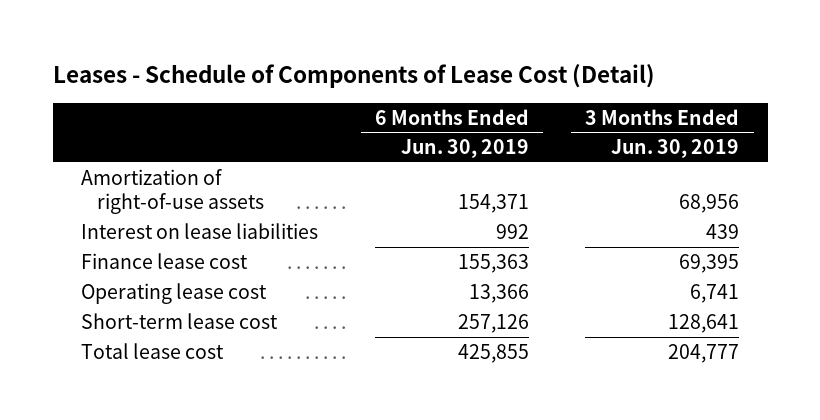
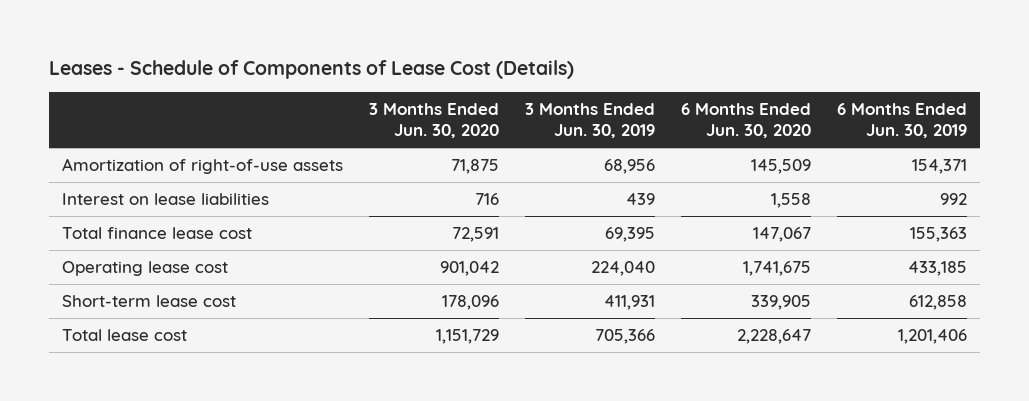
[52,64,655,89] Leases - Schedule of Components of Lease Cost (Detail) -> [48,60,574,80] Leases - Schedule of Components of Lease Cost (Details)
none -> [368,103,499,139] 3 Months Ended Jun. 30, 2020
none -> [680,103,811,139] 6 Months Ended Jun. 30, 2020
[80,252,248,269] Finance lease cost -> [61,227,252,240] Total finance lease cost
[468,283,529,303] 13,366 -> [907,261,967,277] 433,185
[690,283,740,303] 6,741 -> [590,261,655,277] 224,040
[457,313,529,333] 257,126 -> [908,295,967,311] 612,858
[668,313,740,333] 128,641 -> [603,295,655,311] 411,931
[457,343,529,363] 425,855 -> [897,329,967,345] 1,201,406
[668,343,740,363] 204,777 -> [594,329,655,345] 705,366

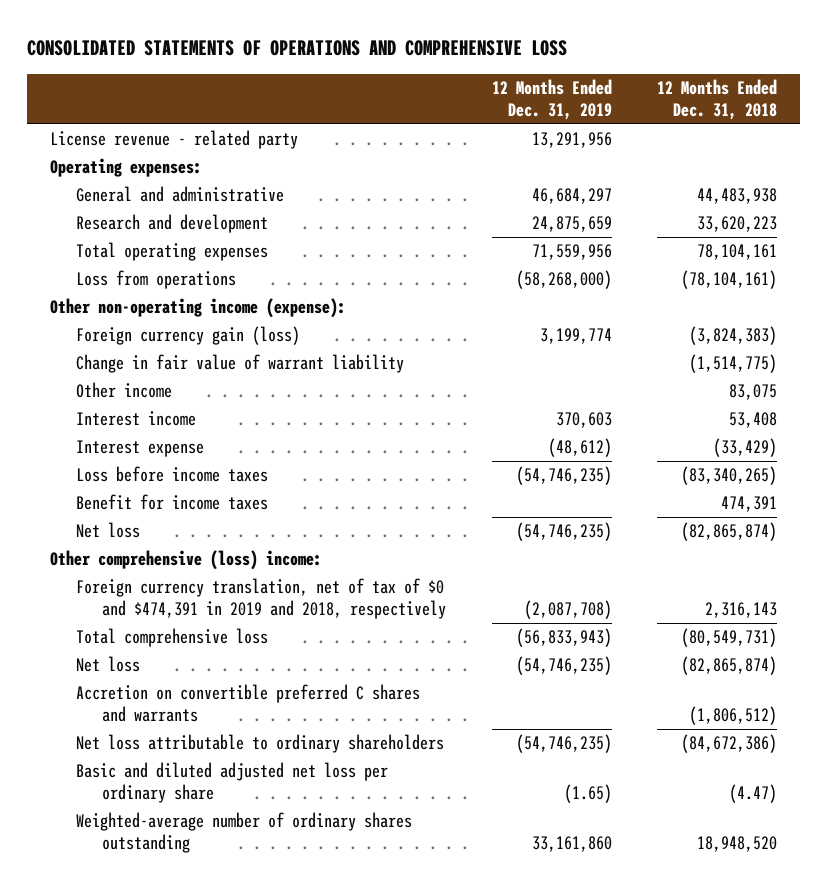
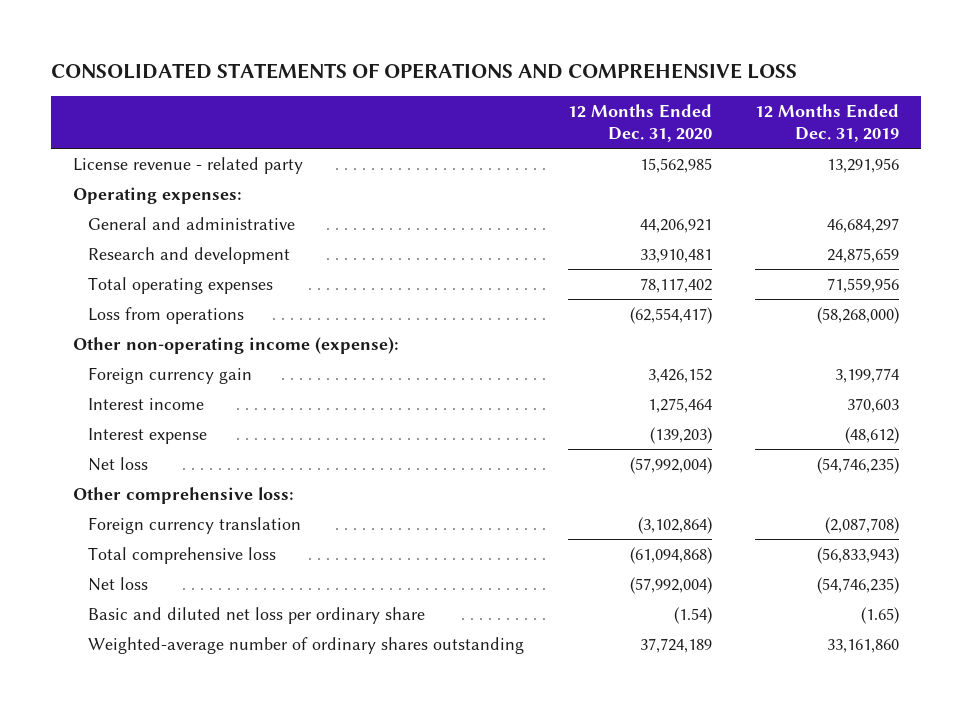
[657,78,778,121] 12 Months Ended Dec. 31, 2018 -> none
none -> [567,104,712,143] 12 Months Ended Dec. 31, 2020
[76,354,405,374] Change in fair value of warrant liability -> none
[76,382,173,399] Other income -> none
[76,326,301,346] Foreign currency gain (loss) -> [88,366,253,384] Foreign currency gain
[76,466,269,483] Loss before income taxes -> none
[76,494,269,511] Benefit for income taxes -> none
[49,550,322,571] Other comprehensive (loss) income: -> [72,486,294,504] Other comprehensive loss:
[76,578,447,620] Foreign currency translation, net of tax of $0 and $474,391 in 2019 and 2018, respectively -> [88,516,302,534] Foreign currency translation
[76,684,421,723] Accretion on convertible preferred C shares and warrants -> none
[76,734,445,754] Net loss attributable to ordinary shareholders -> none
[76,762,389,804] Basic and diluted adjusted net loss per ordinary share -> [88,606,426,624] Basic and diluted net loss per ordinary share

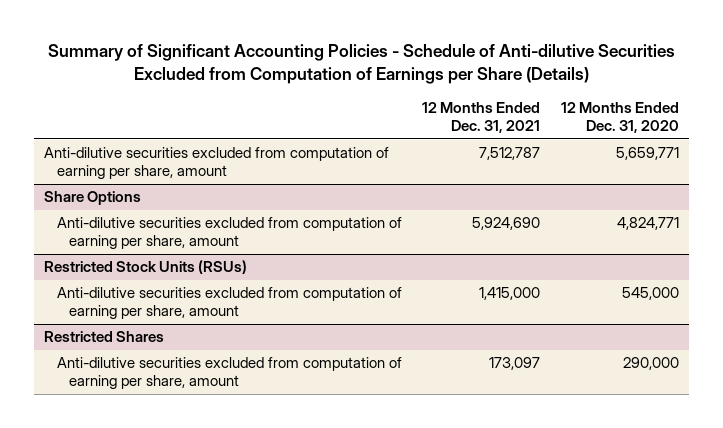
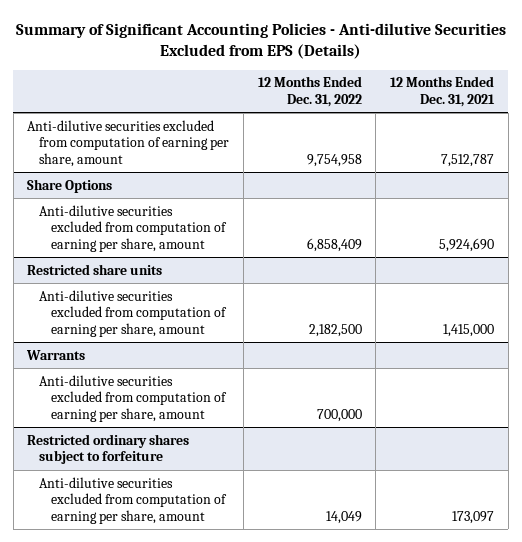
[47,43,675,85] Summary of Significant Accounting Policies - Schedule of Anti-dilutive Securities Excluded from Computation of Earnings per Share (Details) -> [15,22,506,59] Summary of Significant Accounting Policies - Anti-dilutive Securities Excluded from EPS (Details)
[561,102,680,134] 12 Months Ended Dec. 31, 2020 -> none
none -> [257,76,362,107] 12 Months Ended Dec. 31, 2022
[44,260,248,275] Restricted Stock Units (RSUs) -> [27,263,163,275] Restricted share units
none -> [26,349,86,360] Warrants
none -> [39,374,228,423] Anti-dilutive securities excluded from computation of earning per share, amount
[44,331,165,343] Restricted Shares -> [27,433,190,465] Restricted ordinary shares subject to forfeiture

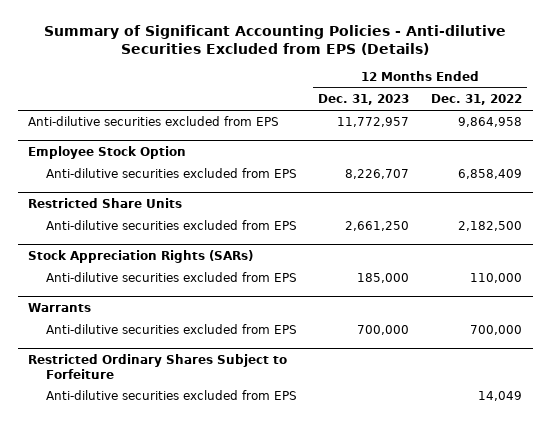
[390,76,496,107] 12 Months Ended Dec. 31, 2021 -> none
none -> [318,94,410,106] Dec. 31, 2023
[27,119,230,168] Anti-dilutive securities excluded from computation of earning per share, amount -> [28,116,280,127] Anti-dilutive securities excluded from EPS
[306,154,362,168] 9,754,958 -> [458,117,523,128] 9,864,958
[27,178,113,193] Share Options -> [28,145,187,159] Employee Stock Option
[39,204,228,253] Anti-dilutive securities excluded from computation of earning per share, amount -> [45,168,297,179] Anti-dilutive securities excluded from EPS
[27,263,163,275] Restricted share units -> [28,197,183,208] Restricted Share Units
[39,289,228,338] Anti-dilutive securities excluded from computation of earning per share, amount -> [45,220,297,231] Anti-dilutive securities excluded from EPS
none -> [28,249,254,263] Stock Appreciation Rights (SARs)
none -> [45,272,297,283] Anti-dilutive securities excluded from EPS
[39,374,228,423] Anti-dilutive securities excluded from computation of earning per share, amount -> [45,324,297,335] Anti-dilutive securities excluded from EPS
[27,433,190,465] Restricted ordinary shares subject to forfeiture -> [28,353,288,379] Restricted Ordinary Shares Subject to Forfeiture
[39,476,228,525] Anti-dilutive securities excluded from computation of earning per share, amount -> [45,390,297,401] Anti-dilutive securities excluded from EPS

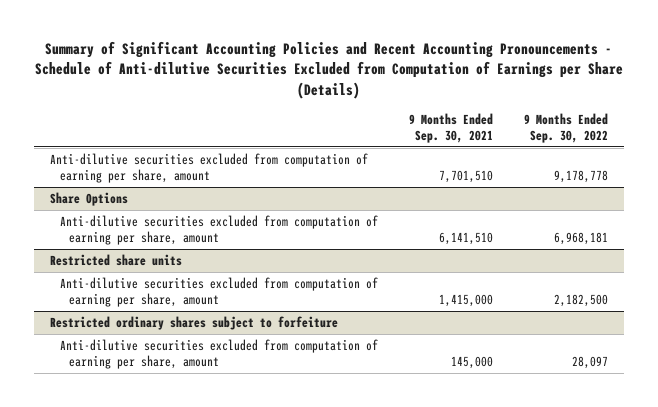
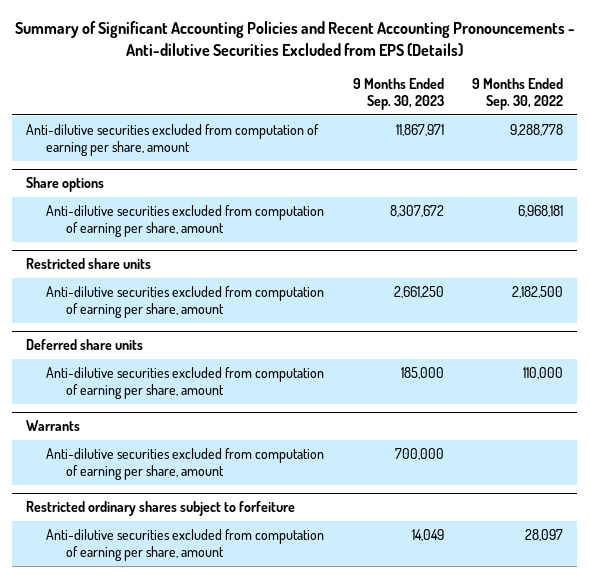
[34,41,623,99] Summary of Significant Accounting Policies and Recent Accounting Pronouncements - Schedule of Anti-dilutive Securities Excluded from Computation of Earnings per Share (Details) -> [14,21,575,56] Summary of Significant Accounting Policies and Recent Accounting Pronouncements - Anti-dilutive Securities Excluded from EPS (Details)
[408,112,493,143] 9 Months Ended Sep. 30, 2021 -> none
none -> [352,77,444,111] 9 Months Ended Sep. 30, 2023
[553,170,608,184] 9,178,778 -> [510,123,564,136] 9,288,778
[49,192,128,207] Share Options -> [26,177,105,193] Share options
none -> [26,339,144,351] Deferred share units
none -> [46,366,325,400] Anti-dilutive securities excluded from computation of earning per share, amount
none -> [26,420,81,432] Warrants
none -> [46,447,325,481] Anti-dilutive securities excluded from computation of earning per share, amount

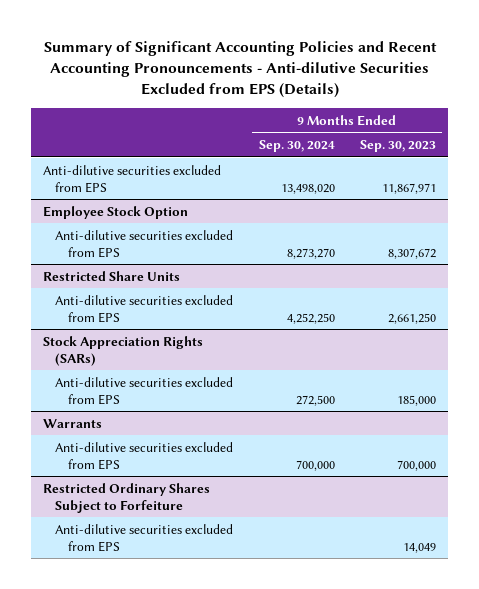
[472,77,564,111] 9 Months Ended Sep. 30, 2022 -> none
none -> [258,140,335,153] Sep. 30, 2024
[26,339,144,351] Deferred share units -> none
[26,123,320,157] Anti-dilutive securities excluded from computation of earning per share, amount -> [43,164,222,193] Anti-dilutive securities excluded from EPS
[26,177,105,193] Share options -> [43,205,189,219] Employee Stock Option
[46,204,325,238] Anti-dilutive securities excluded from computation of earning per share, amount -> [55,229,234,258] Anti-dilutive securities excluded from EPS
[26,258,152,270] Restricted share units -> [43,270,181,281] Restricted Share Units
[46,285,325,319] Anti-dilutive securities excluded from computation of earning per share, amount -> [55,294,234,323] Anti-dilutive securities excluded from EPS
none -> [43,335,204,366] Stock Appreciation Rights (SARs)
[46,366,325,400] Anti-dilutive securities excluded from computation of earning per share, amount -> [55,376,234,405] Anti-dilutive securities excluded from EPS
[46,447,325,481] Anti-dilutive securities excluded from computation of earning per share, amount -> [55,441,234,470] Anti-dilutive securities excluded from EPS
[26,501,296,517] Restricted ordinary shares subject to forfeiture -> [43,482,211,513] Restricted Ordinary Shares Subject to Forfeiture
[46,528,325,562] Anti-dilutive securities excluded from computation of earning per share, amount -> [55,523,234,552] Anti-dilutive securities excluded from EPS

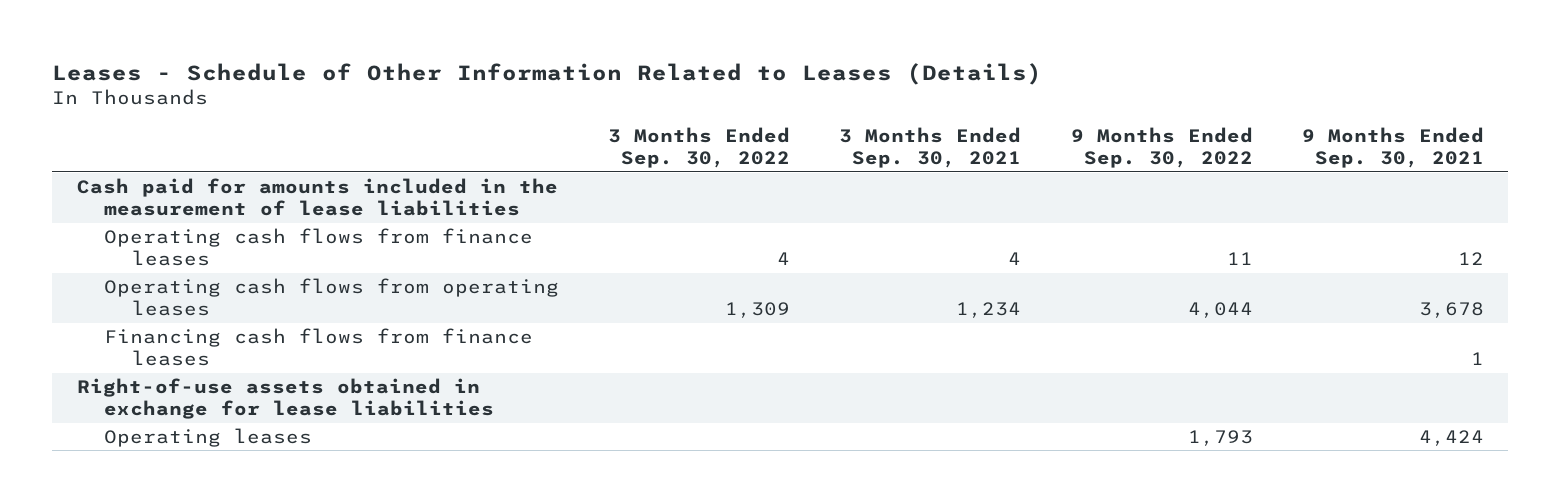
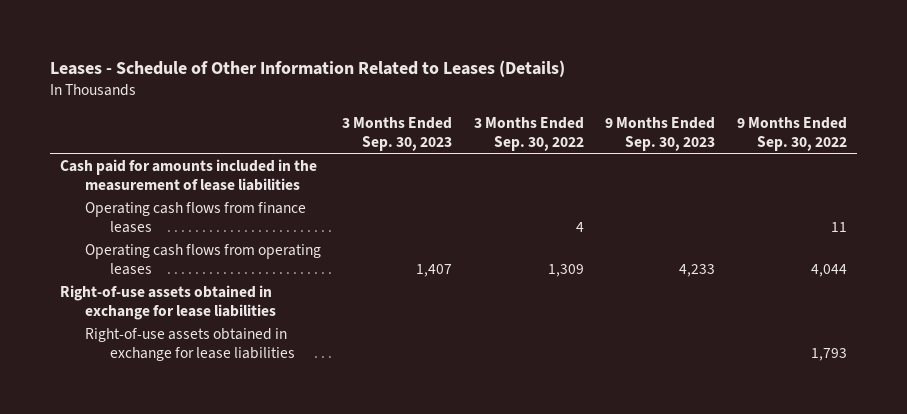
[839,127,1022,169] 3 Months Ended Sep. 30, 2021 -> none
[1301,127,1484,169] 9 Months Ended Sep. 30, 2021 -> none
none -> [342,116,453,151] 3 Months Ended Sep. 30, 2023
none -> [605,116,716,151] 9 Months Ended Sep. 30, 2023
[104,328,534,367] Financing cash flows from finance leases -> none
[104,428,313,448] Operating leases -> [84,328,295,361] Right-of-use assets obtained in exchange for lease liabilities

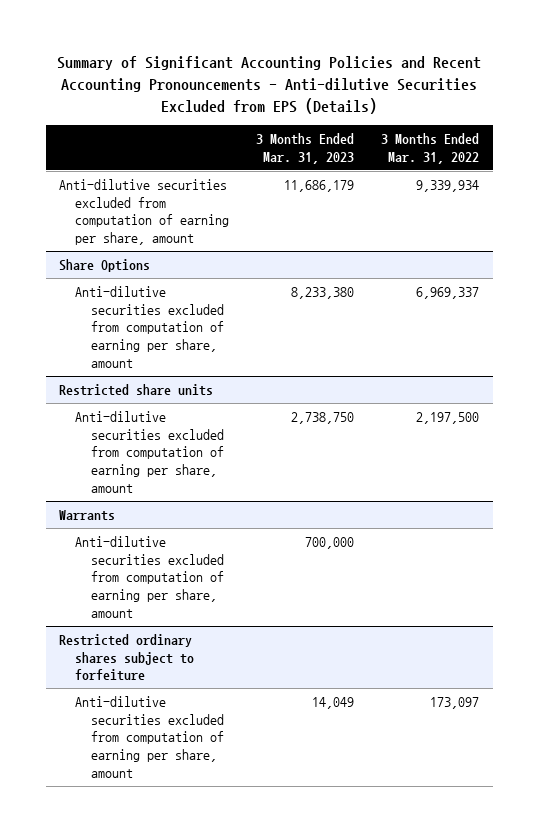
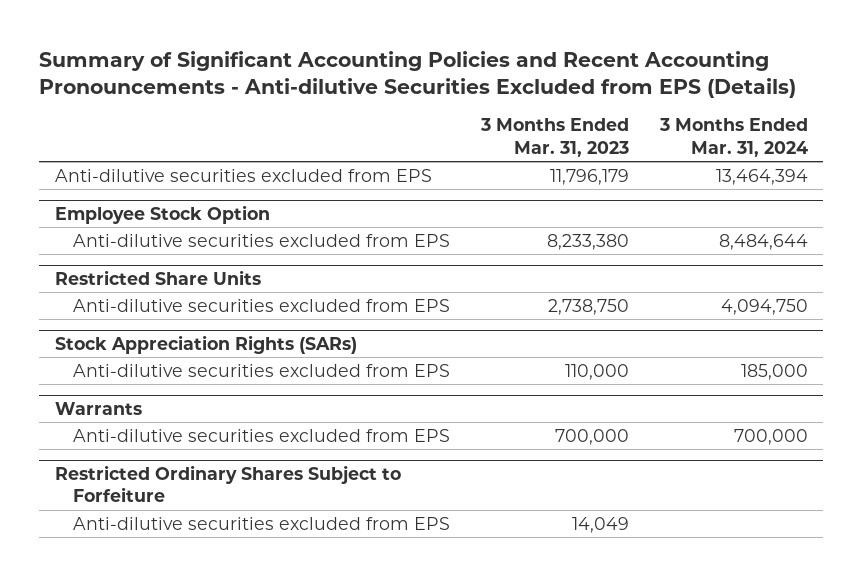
[381,132,480,164] 3 Months Ended Mar. 31, 2022 -> none
none -> [658,118,808,157] 3 Months Ended Mar. 31, 2024
[59,178,230,245] Anti-dilutive securities excluded from computation of earning per share, amount -> [54,168,432,182] Anti-dilutive securities excluded from EPS
[284,179,355,192] 11,686,179 -> [549,168,629,185] 11,796,179
[59,258,151,272] Share Options -> [54,204,270,224] Employee Stock Option
[75,285,224,368] Anti-dilutive securities excluded from computation of earning per share, amount -> [72,233,450,247] Anti-dilutive securities excluded from EPS
[59,383,214,396] Restricted share units -> [54,269,261,285] Restricted Share Units
[75,410,224,493] Anti-dilutive securities excluded from computation of earning per share, amount -> [72,298,450,312] Anti-dilutive securities excluded from EPS
none -> [54,334,357,354] Stock Appreciation Rights (SARs)
none -> [72,363,450,377] Anti-dilutive securities excluded from EPS
[75,535,224,618] Anti-dilutive securities excluded from computation of earning per share, amount -> [72,428,450,442] Anti-dilutive securities excluded from EPS
[59,633,195,682] Restricted ordinary shares subject to forfeiture -> [54,464,401,503] Restricted Ordinary Shares Subject to Forfeiture
[75,695,224,778] Anti-dilutive securities excluded from computation of earning per share, amount -> [72,516,450,530] Anti-dilutive securities excluded from EPS

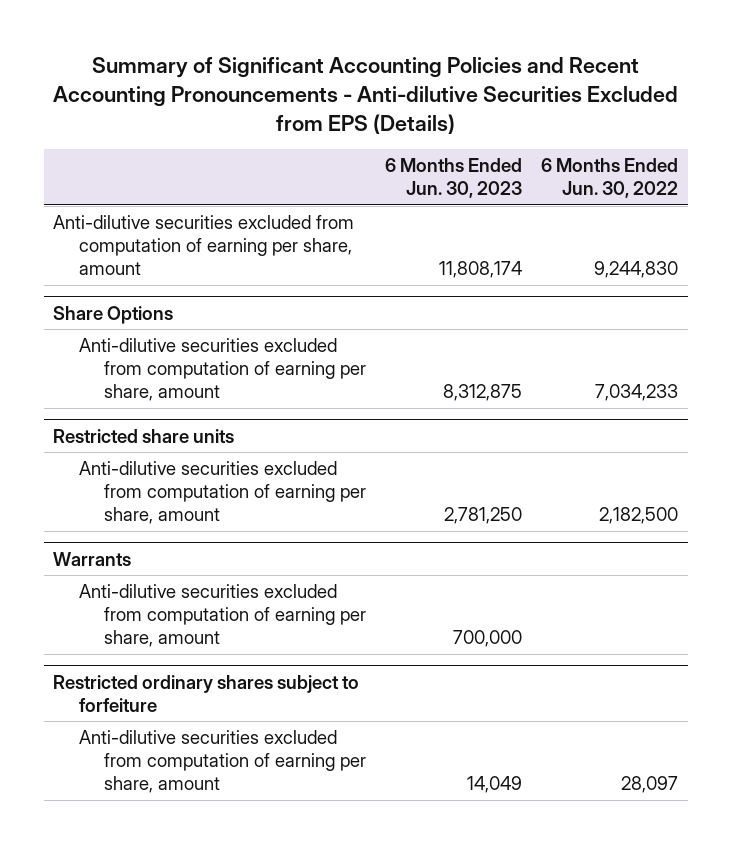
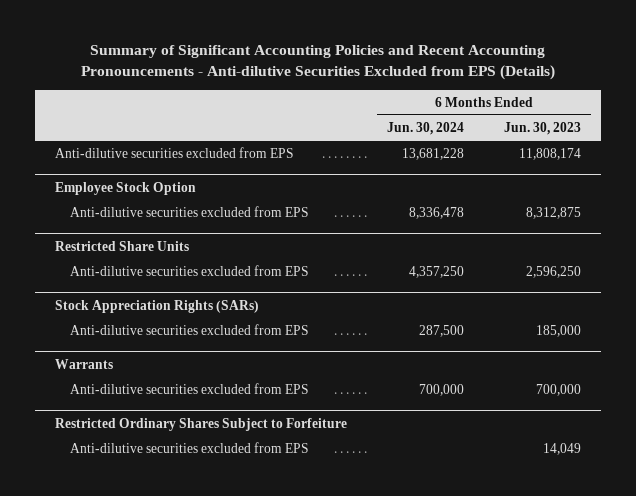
[541,158,679,199] 6 Months Ended Jun. 30, 2022 -> none
none -> [386,121,464,135] Jun. 30, 2024
[53,215,355,276] Anti-dilutive securities excluded from computation of earning per share, amount -> [54,146,294,158] Anti-dilutive securities excluded from EPS
[53,305,174,324] Share Options -> [54,181,196,195] Employee Stock Option
[78,338,367,402] Anti-dilutive securities excluded from computation of earning per share, amount -> [69,205,309,217] Anti-dilutive securities excluded from EPS
[53,428,235,443] Restricted share units -> [54,240,189,251] Restricted Share Units
[78,461,367,525] Anti-dilutive securities excluded from computation of earning per share, amount -> [69,264,309,276] Anti-dilutive securities excluded from EPS
[444,507,523,525] 2,781,250 -> [526,265,582,278] 2,596,250
none -> [54,299,259,313] Stock Appreciation Rights (SARs)
none -> [69,323,309,335] Anti-dilutive securities excluded from EPS
[78,584,367,648] Anti-dilutive securities excluded from computation of earning per share, amount -> [69,382,309,394] Anti-dilutive securities excluded from EPS
[53,674,360,712] Restricted ordinary shares subject to forfeiture -> [54,417,347,431] Restricted Ordinary Shares Subject to Forfeiture
[78,730,367,794] Anti-dilutive securities excluded from computation of earning per share, amount -> [69,441,309,453] Anti-dilutive securities excluded from EPS

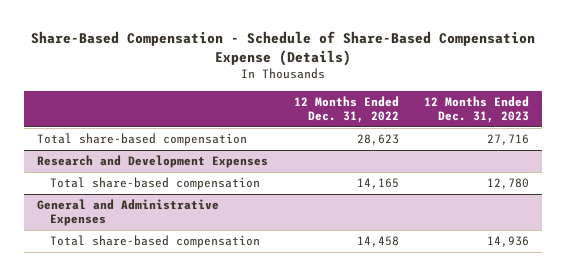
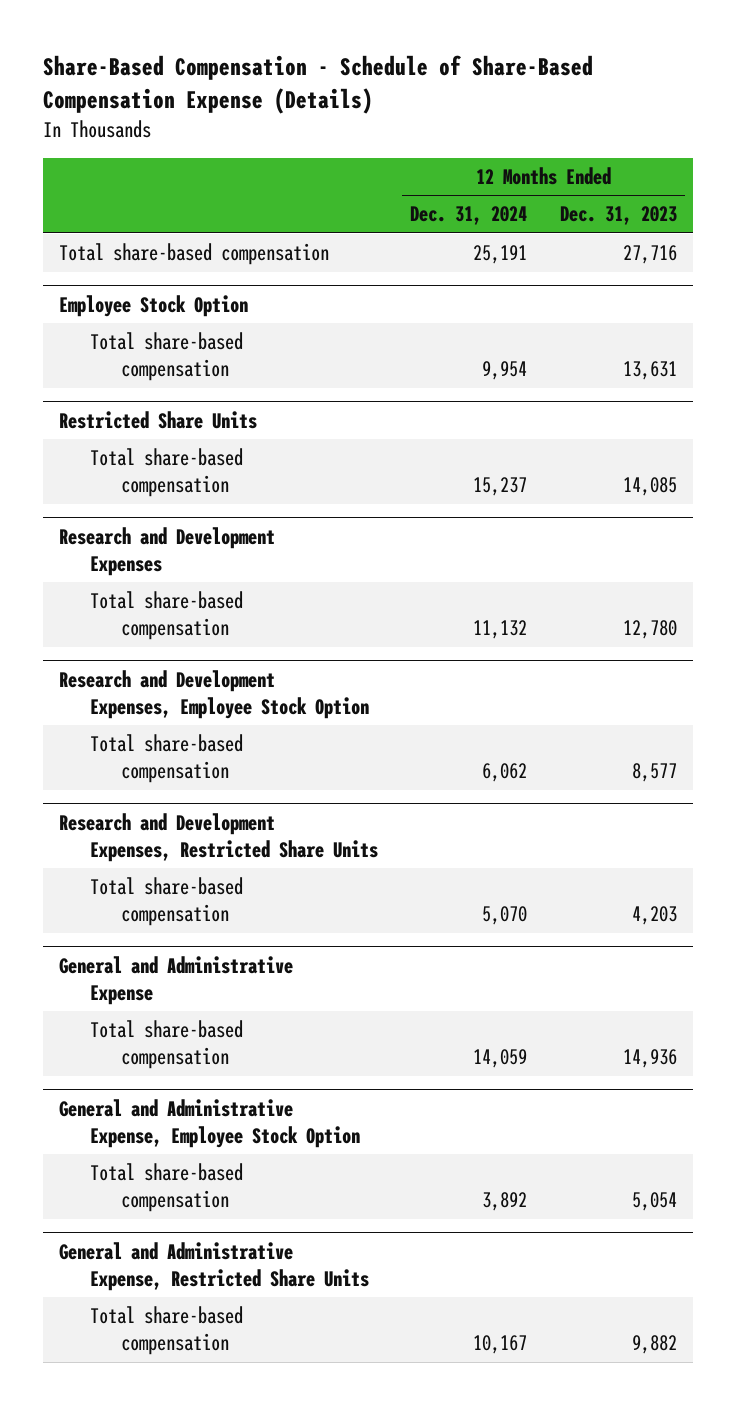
[293,95,399,123] 12 Months Ended Dec. 31, 2022 -> none
none -> [410,206,528,226] Dec. 31, 2024
none -> [58,294,248,317] Employee Stock Option
none -> [90,332,244,382] Total share-based compensation
none -> [58,410,257,429] Restricted Share Units
none -> [90,448,244,498] Total share-based compensation
none -> [58,669,370,720] Research and Development Expenses, Employee Stock Option
none -> [90,734,244,784] Total share-based compensation
none -> [58,812,379,863] Research and Development Expenses, Restricted Share Units
none -> [90,877,244,927] Total share-based compensation
[37,199,220,227] General and Administrative Expenses -> [58,955,293,1006] General and Administrative Expense
none -> [58,1098,361,1149] General and Administrative Expense, Employee Stock Option
none -> [90,1163,244,1213] Total share-based compensation
none -> [58,1241,370,1292] General and Administrative Expense, Restricted Share Units
none -> [90,1306,244,1356] Total share-based compensation

